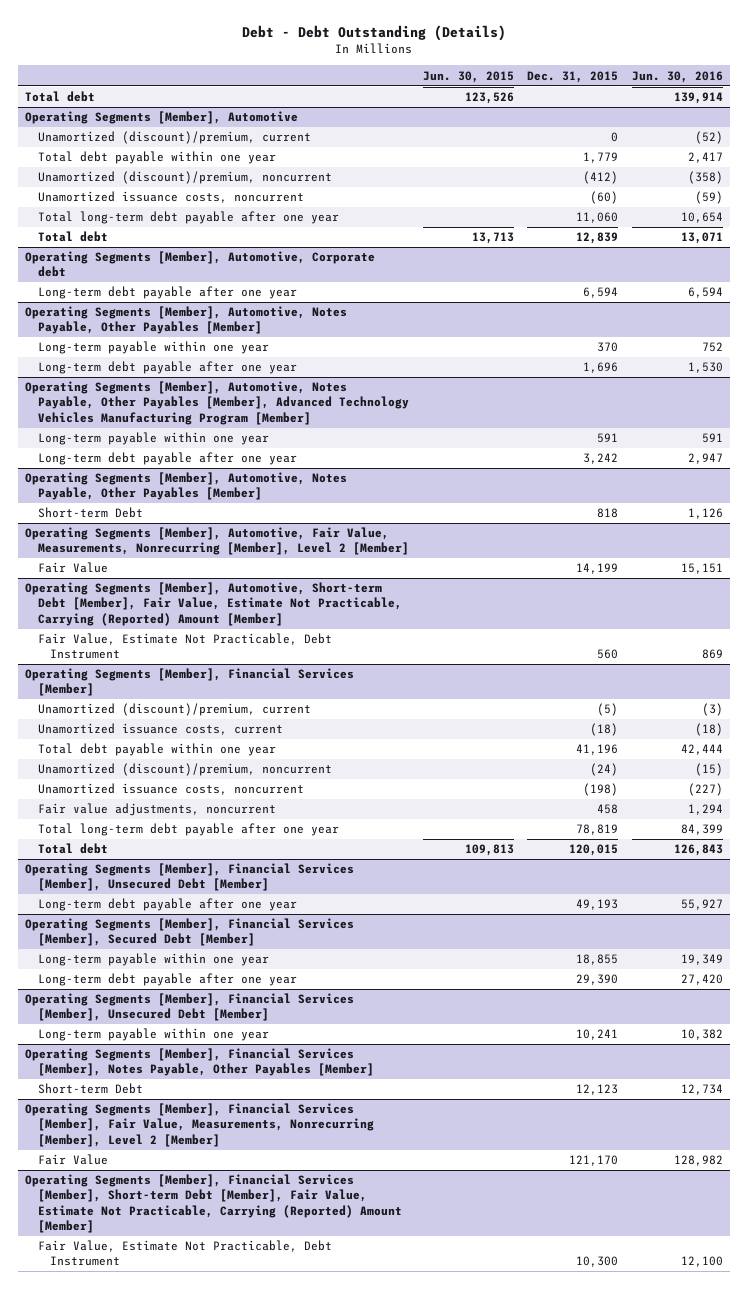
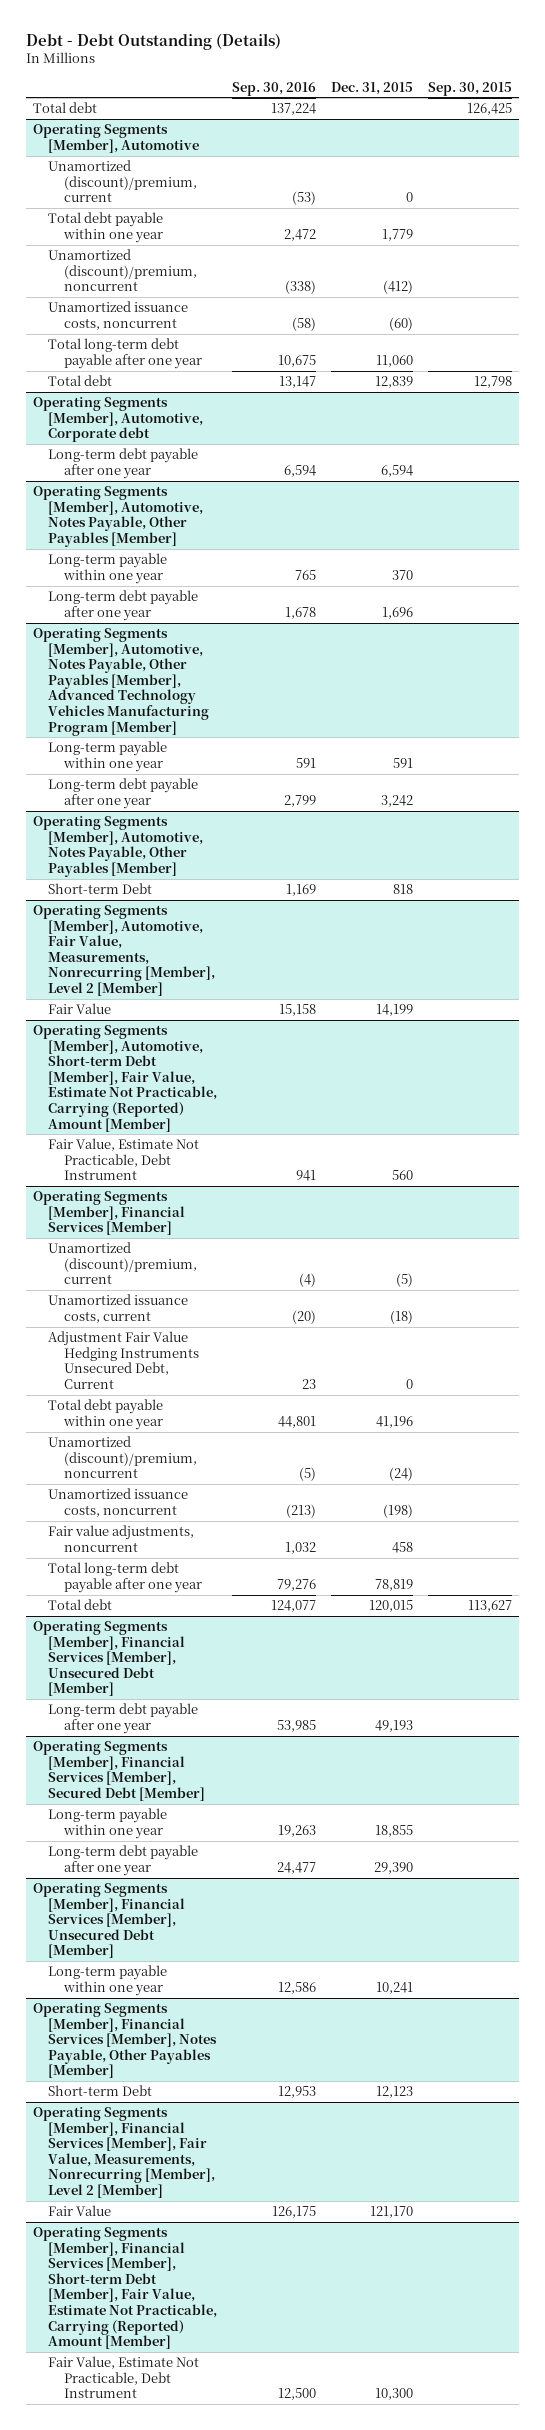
[422,70,514,83] Jun. 30, 2015 -> none
[631,70,723,83] Jun. 30, 2016 -> none
none -> [232,81,317,96] Sep. 30, 2016
none -> [427,81,512,96] Sep. 30, 2015
none -> [48,1331,199,1389] Adjustment Fair Value Hedging Instruments Unsecured Debt, Current

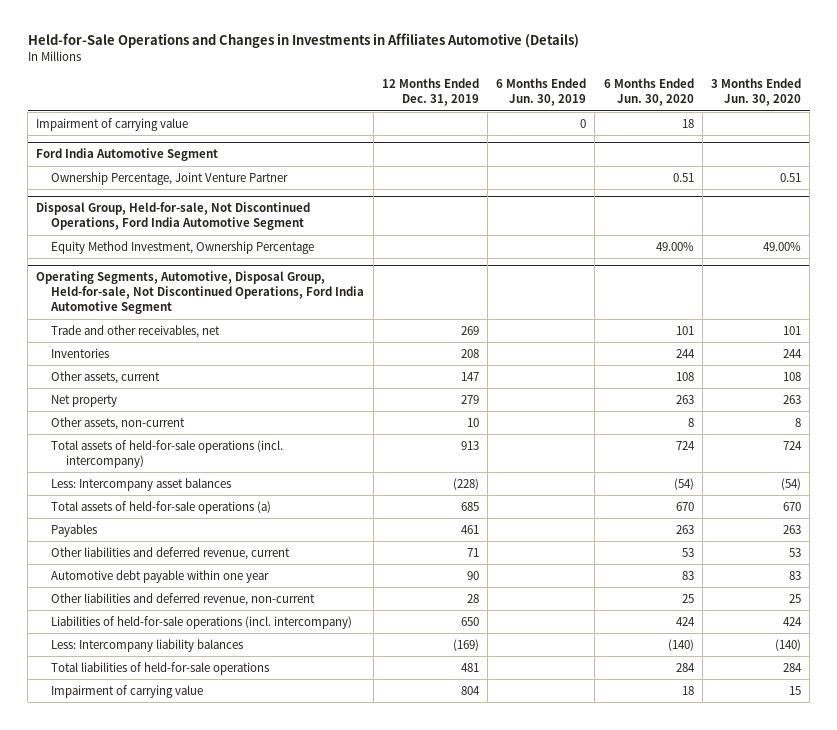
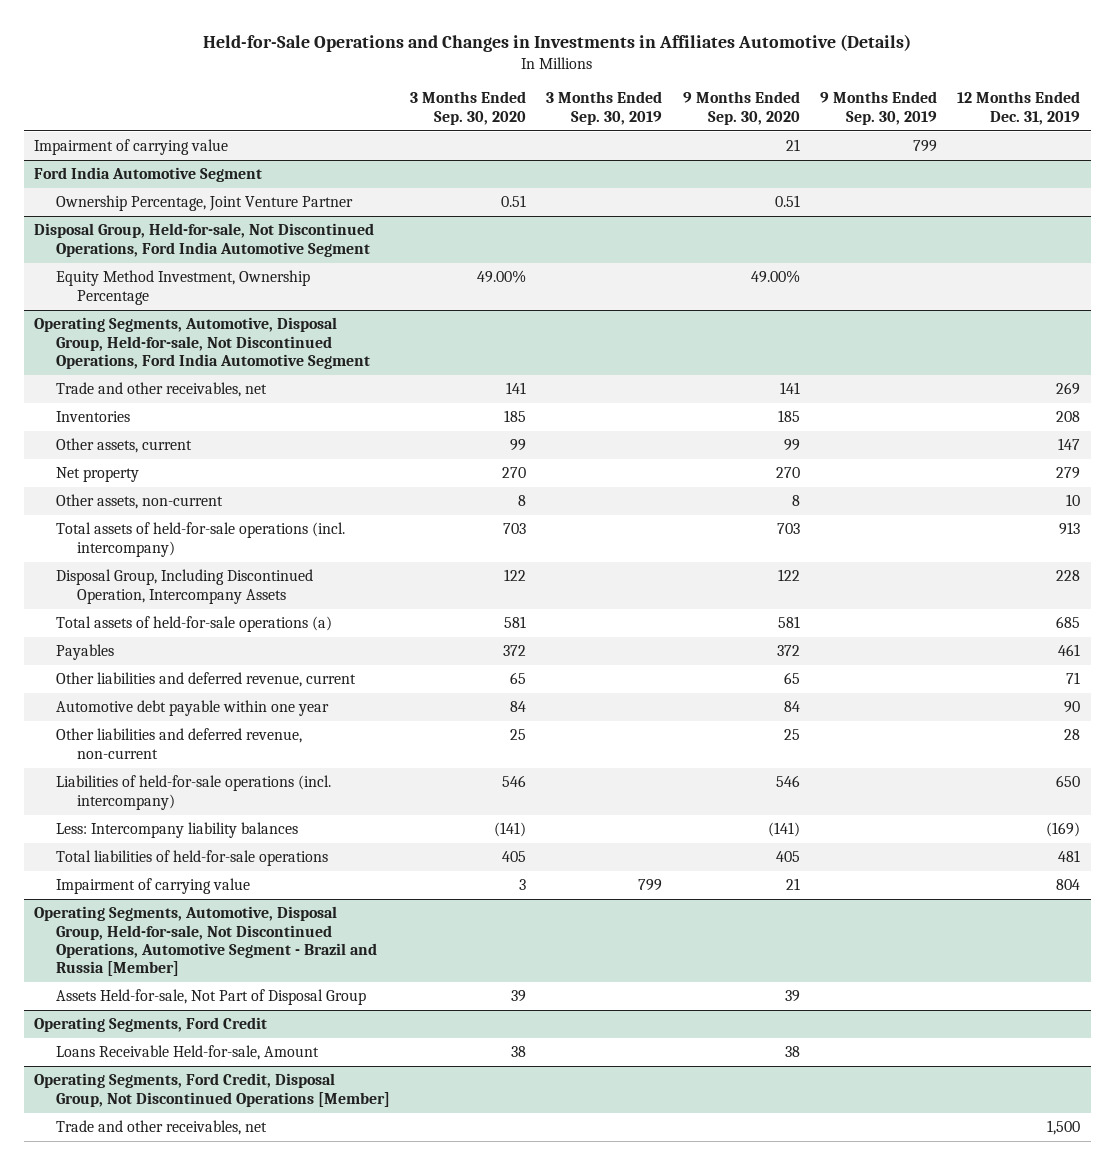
[496,78,587,107] 6 Months Ended Jun. 30, 2019 -> none
[603,78,694,107] 6 Months Ended Jun. 30, 2020 -> none
[711,78,802,107] 3 Months Ended Jun. 30, 2020 -> none
none -> [410,91,527,125] 3 Months Ended Sep. 30, 2020
none -> [546,91,663,125] 3 Months Ended Sep. 30, 2019
none -> [682,91,800,125] 9 Months Ended Sep. 30, 2020
none -> [820,91,938,125] 9 Months Ended Sep. 30, 2019
[51,477,232,491] Less: Intercompany asset balances -> [55,569,313,604] Disposal Group, Including Discontinued Operation, Intercompany Assets
[452,477,479,490] (228) -> [1056,570,1081,582] 228
none -> [34,906,377,976] Operating Segments, Automotive, Disposal Group, Held-for-sale, Not Discontinued Operations, Automotive Segment - Brazil and Russia [Member]
none -> [55,989,366,1006] Assets Held-for-sale, Not Part of Disposal Group
none -> [34,1017,268,1033] Operating Segments, Ford Credit
none -> [55,1045,319,1061] Loans Receivable Held-for-sale, Amount
none -> [34,1073,390,1107] Operating Segments, Ford Credit, Disposal Group, Not Discontinued Operations [Member]
none -> [55,1120,267,1136] Trade and other receivables, net

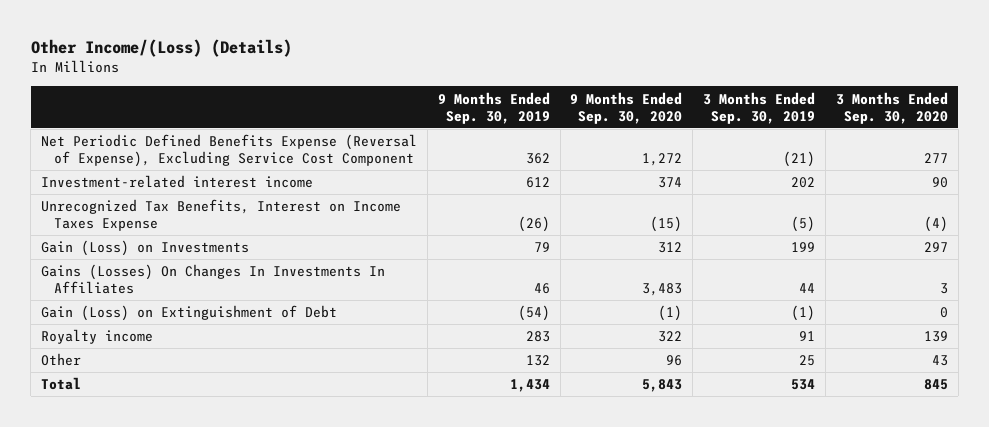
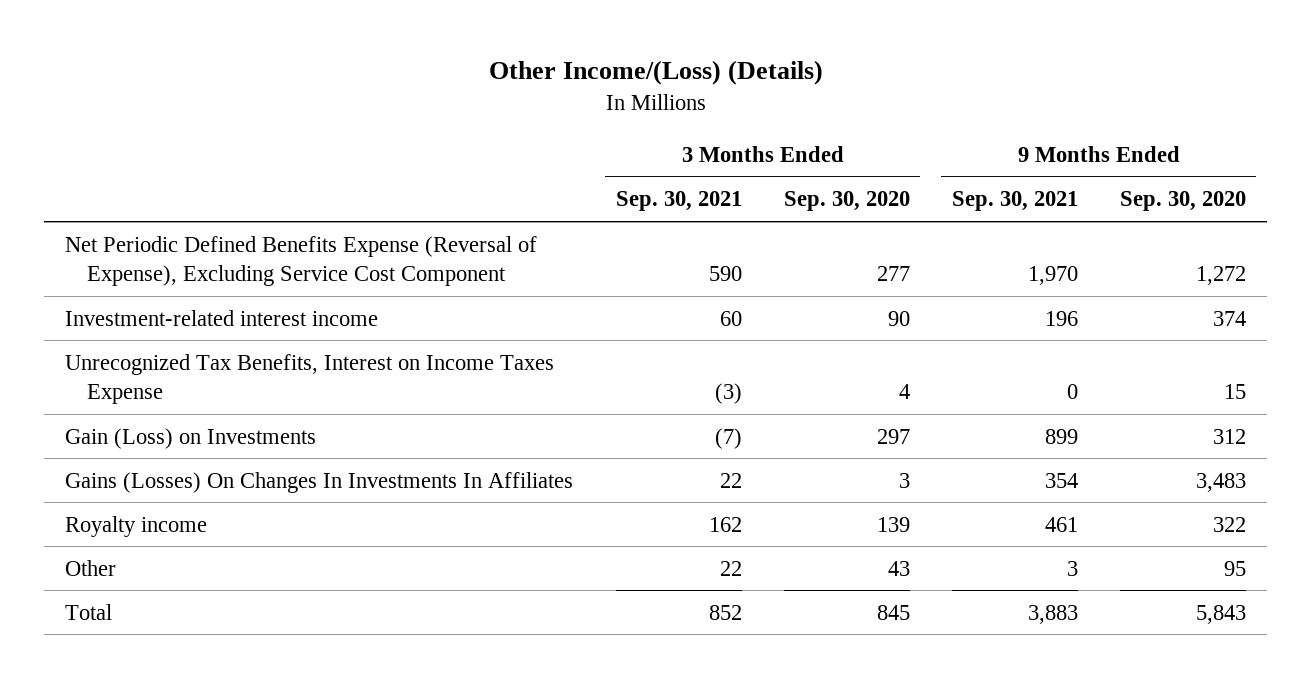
[437,91,550,124] 9 Months Ended Sep. 30, 2019 -> none
[703,91,816,124] 3 Months Ended Sep. 30, 2019 -> none
none -> [615,191,742,212] Sep. 30, 2021
none -> [951,191,1078,212] Sep. 30, 2021
[650,216,683,233] (15) -> [1223,383,1246,399] 15
[923,216,948,233] (4) -> [898,383,910,399] 4
[41,305,338,322] Gain (Loss) on Extinguishment of Debt -> none
[666,355,683,367] 96 -> [1223,560,1246,576] 95

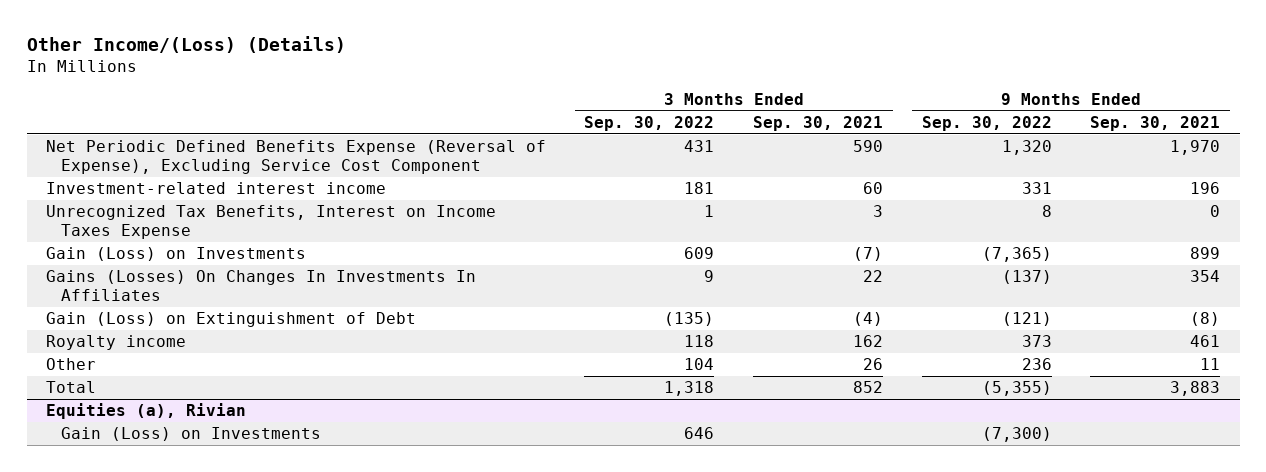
[783,191,910,212] Sep. 30, 2020 -> none
[1119,191,1246,212] Sep. 30, 2020 -> none
none -> [584,116,715,132] Sep. 30, 2022
none -> [921,116,1052,132] Sep. 30, 2022
[714,382,742,404] (3) -> [873,205,884,218] 3
none -> [45,312,416,328] Gain (Loss) on Extinguishment of Debt
[719,560,742,576] 22 -> [863,358,884,371] 26
[1066,560,1078,576] 3 -> [1200,358,1221,371] 11
none -> [45,403,246,420] Equities (a), Rivian
none -> [61,427,322,442] Gain (Loss) on Investments

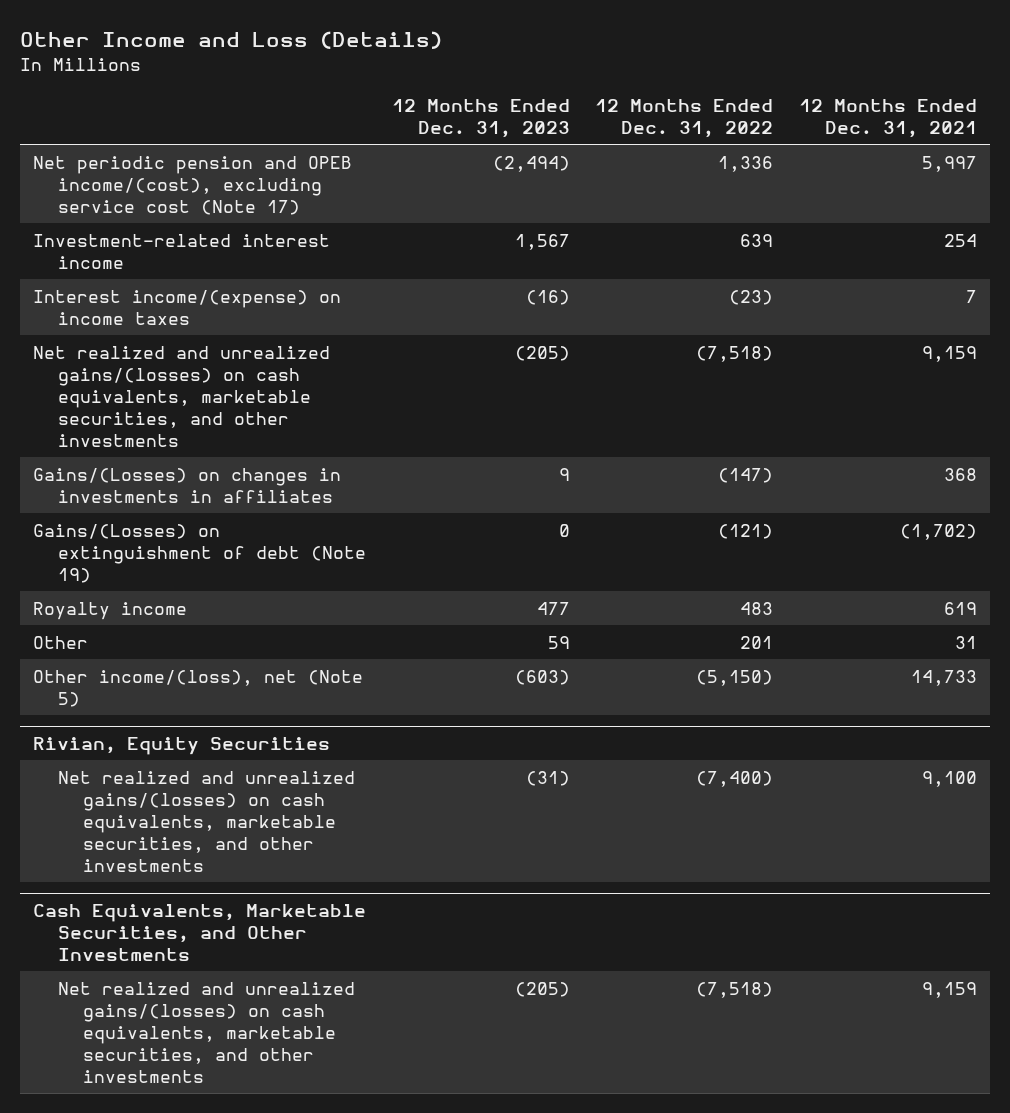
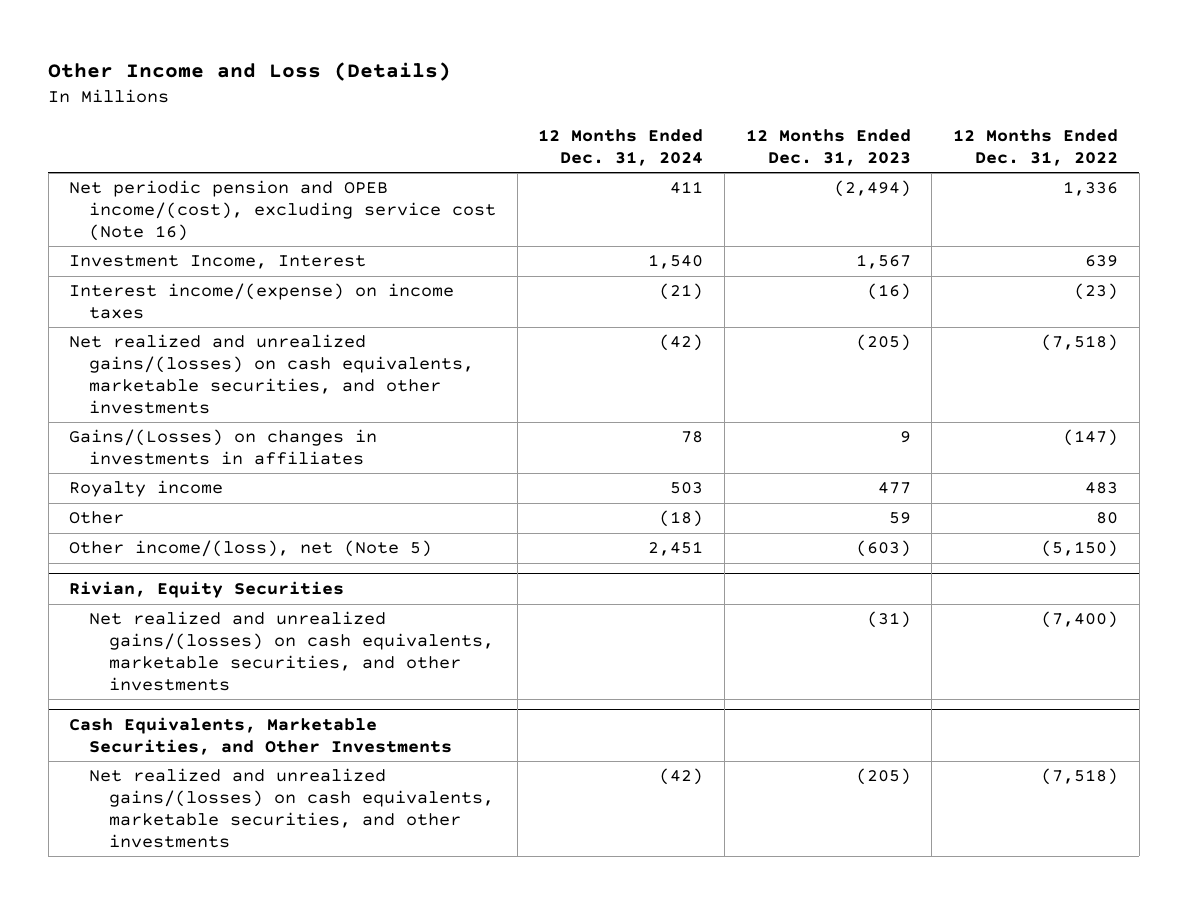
[798,98,977,138] 12 Months Ended Dec. 31, 2021 -> none
none -> [538,128,704,166] 12 Months Ended Dec. 31, 2024
[33,155,353,215] Net periodic pension and OPEB income/(cost), excluding service cost (Note 17) -> [69,180,497,241] Net periodic pension and OPEB income/(cost), excluding service cost (Note 16)
[33,233,331,269] Investment-related interest income -> [69,255,367,270] Investment Income, Interest
[33,523,367,583] Gains/(Losses) on extinguishment of debt (Note 19) -> none
[740,635,774,649] 201 -> [1095,512,1118,525] 80

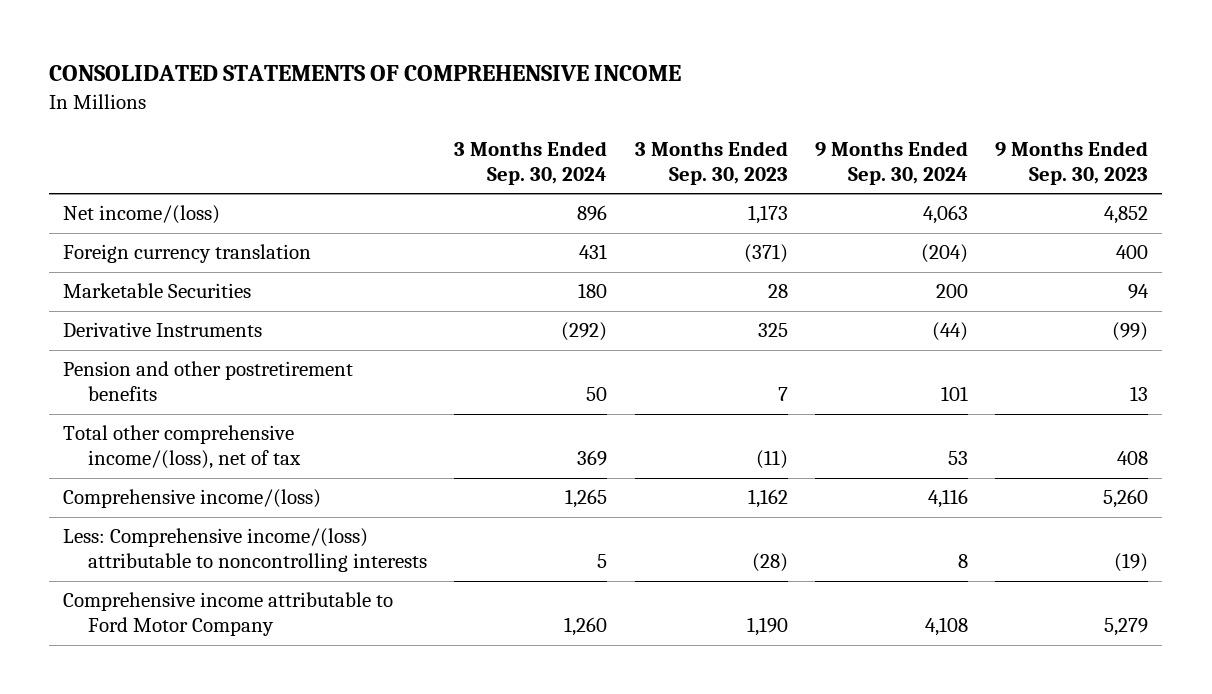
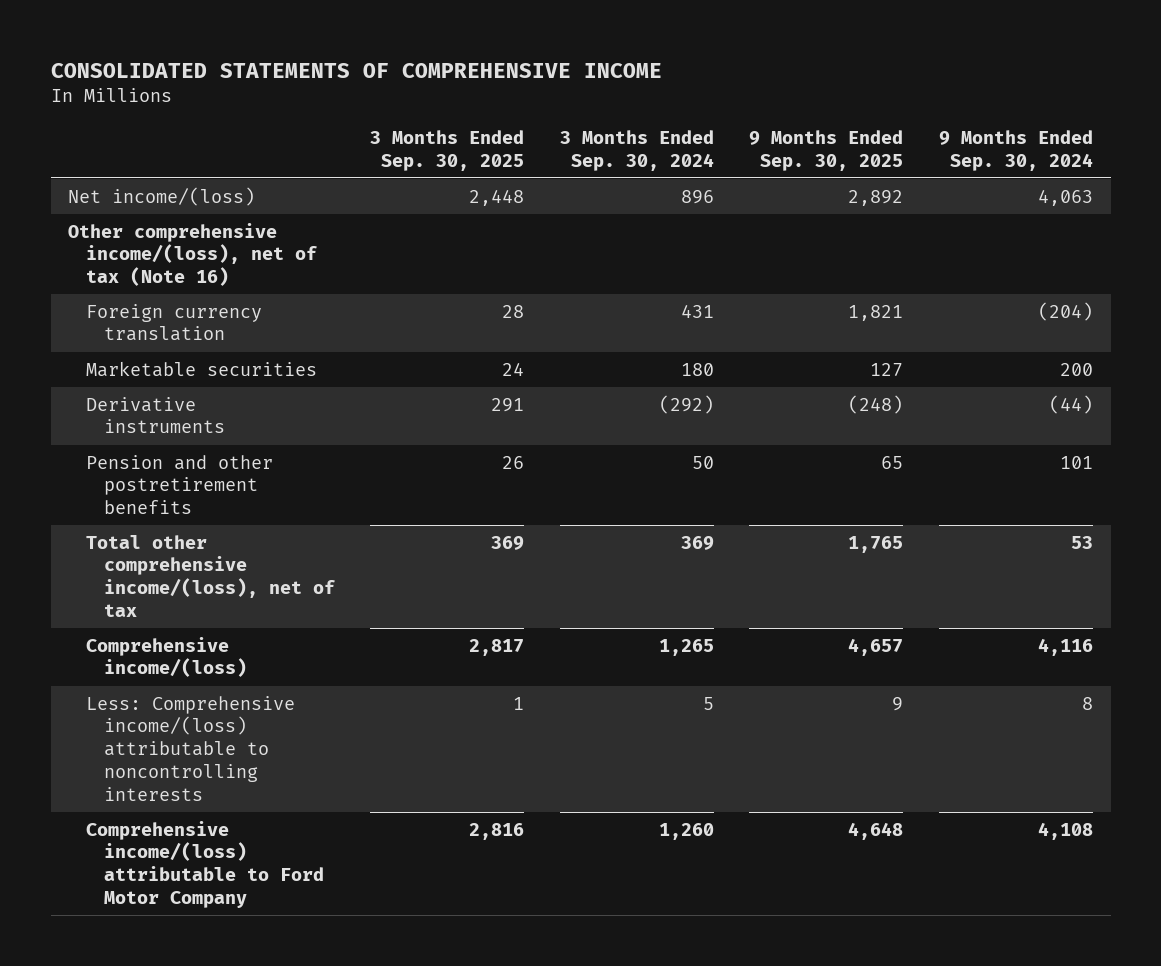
[634,141,788,185] 3 Months Ended Sep. 30, 2023 -> none
[995,141,1149,185] 9 Months Ended Sep. 30, 2023 -> none
none -> [370,129,525,171] 3 Months Ended Sep. 30, 2025
none -> [749,129,904,171] 9 Months Ended Sep. 30, 2025
none -> [68,222,317,287] Other comprehensive income/(loss), net of tax (Note 16)
[63,283,252,299] Marketable Securities -> [85,360,317,377] Marketable securities
[63,322,263,338] Derivative Instruments -> [85,396,225,434] Derivative instruments
[63,592,394,637] Comprehensive income attributable to Ford Motor Company -> [85,820,324,909] Comprehensive income/(loss) attributable to Ford Motor Company

